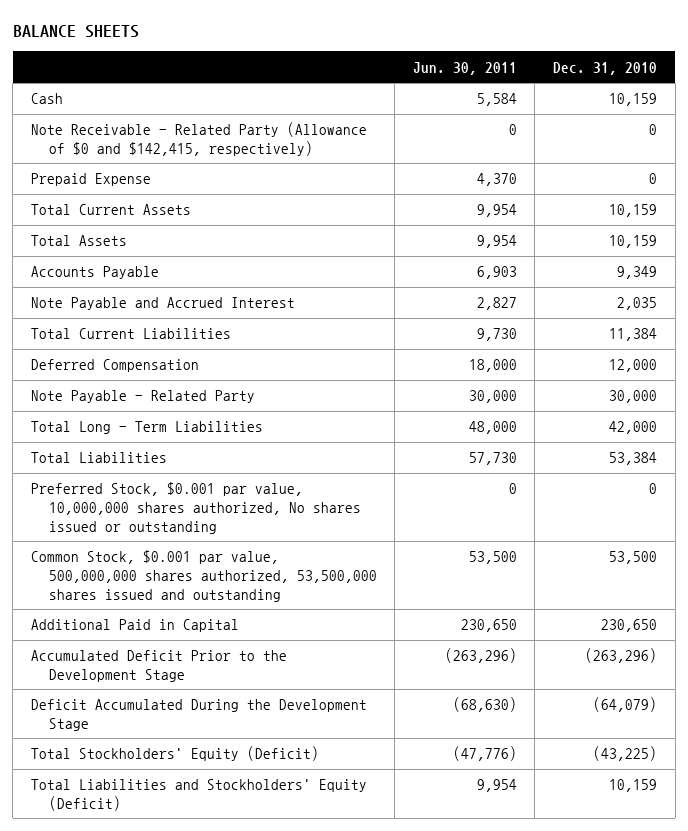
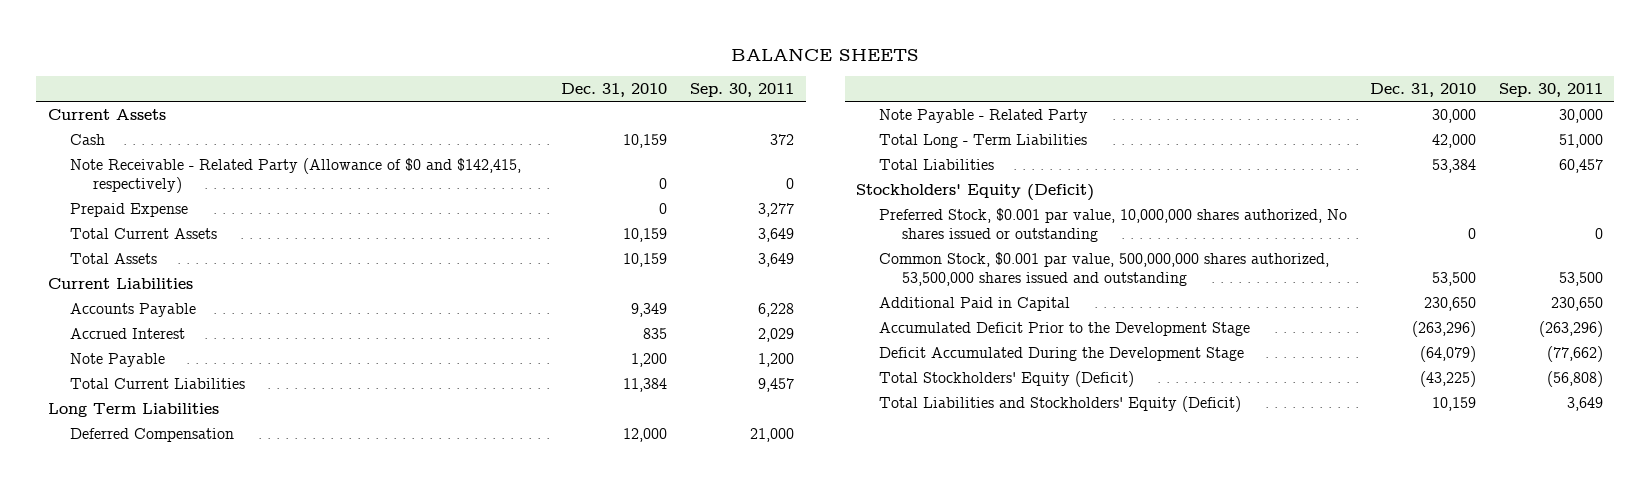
[412,61,517,75] Jun. 30, 2011 -> none
none -> [690,83,795,98] Sep. 30, 2011
none -> [47,109,166,121] Current Assets
none -> [47,278,193,290] Current Liabilities
none -> [70,328,186,340] Accrued Interest
[30,297,295,311] Note Payable and Accrued Interest -> [70,353,166,368] Note Payable
[616,297,657,311] 2,035 -> [631,353,668,368] 1,200
none -> [47,403,219,418] Long Term Liabilities
none -> [856,184,1095,202] Stockholders' Equity (Deficit)

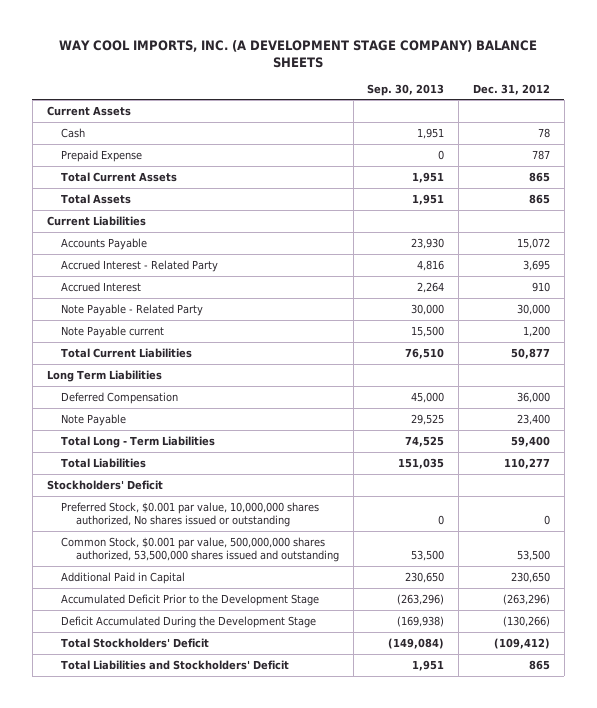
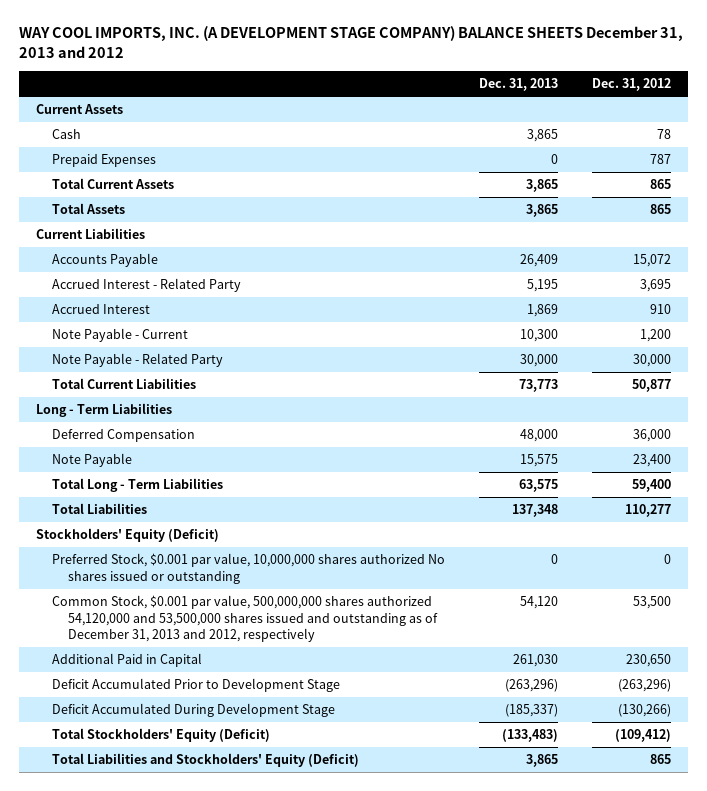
[59,39,538,68] WAY COOL IMPORTS, INC. (A DEVELOPMENT STAGE COMPANY) BALANCE SHEETS -> [18,26,683,59] WAY COOL IMPORTS, INC. (A DEVELOPMENT STAGE COMPANY) BALANCE SHEETS December 31, 2013 and 2012
[367,83,445,96] Sep. 30, 2013 -> none
none -> [479,78,559,92] Dec. 31, 2013
[61,149,143,162] Prepaid Expense -> [51,154,156,168] Prepaid Expenses
none -> [51,328,188,343] Note Payable - Current
[61,325,165,338] Note Payable current -> none
[46,369,162,382] Long Term Liabilities -> [35,403,172,418] Long - Term Liabilities
[46,479,163,490] Stockholders' Deficit -> [35,528,219,543] Stockholders' Equity (Deficit)
[61,501,320,528] Preferred Stock, $0.001 par value, 10,000,000 shares authorized, No shares issued or outstanding -> [51,553,445,584] Preferred Stock, $0.001 par value, 10,000,000 shares authorized No shares issued or outstanding
[61,536,339,563] Common Stock, $0.001 par value, 500,000,000 shares authorized, 53,500,000 shares issued and outstanding -> [51,595,439,642] Common Stock, $0.001 par value, 500,000,000 shares authorized 54,120,000 and 53,500,000 shares issued and outstanding as of December 31, 2013 and 2012, respectively
[61,593,320,606] Accumulated Deficit Prior to the Development Stage -> [51,678,340,693] Deficit Accumulated Prior to Development Stage
[61,615,317,628] Deficit Accumulated During the Development Stage -> [51,703,335,718] Deficit Accumulated During Development Stage
[61,637,210,648] Total Stockholders' Deficit -> [51,728,270,743] Total Stockholders' Equity (Deficit)
[61,659,290,670] Total Liabilities and Stockholders' Deficit -> [51,753,359,768] Total Liabilities and Stockholders' Equity (Deficit)

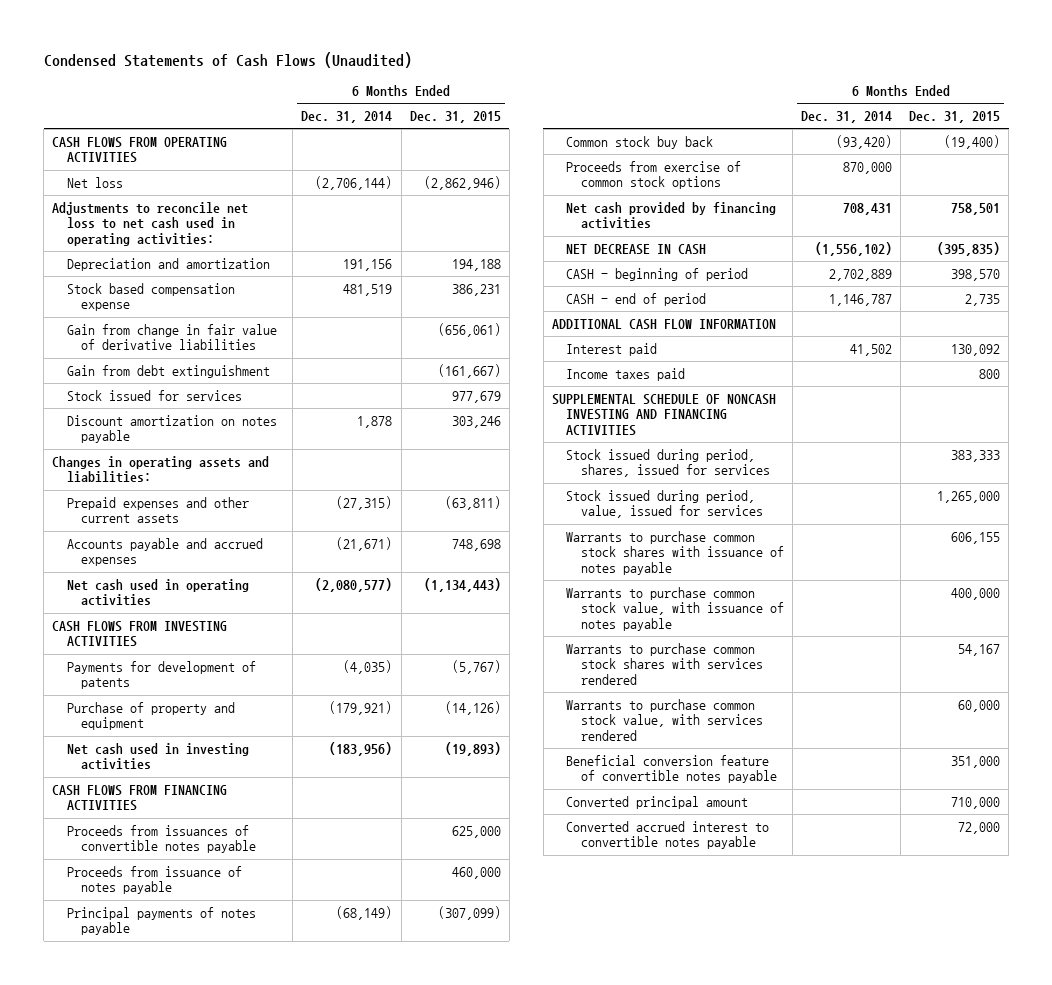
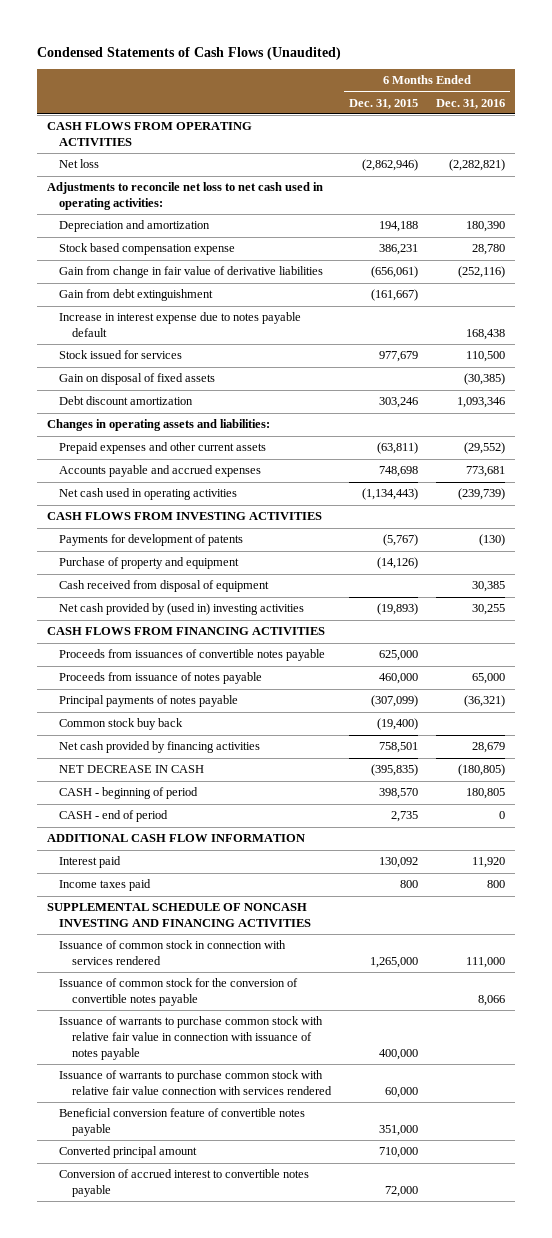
[301,111,393,124] Dec. 31, 2014 -> none
none -> [436,98,506,109] Dec. 31, 2016
none -> [59,312,302,337] Increase in interest expense due to notes payable default
none -> [59,373,216,386] Gain on disposal of fixed assets
[66,414,277,444] Discount amortization on notes payable -> [59,396,194,406] Debt discount amortization
none -> [59,580,270,593] Cash received from disposal of equipment
[66,742,249,771] Net cash used in investing activities -> [59,603,305,616] Net cash provided by (used in) investing activities
[566,160,742,190] Proceeds from exercise of common stock options -> none
[566,448,770,478] Stock issued during period, shares, issued for services -> none
[566,530,784,576] Warrants to purchase common stock shares with issuance of notes payable -> none
[566,642,763,686] Warrants to purchase common stock shares with services rendered -> none
[566,489,763,519] Stock issued during period, value, issued for services -> [59,940,287,965] Issuance of common stock in connection with services rendered
none -> [59,978,299,1006] Issuance of common stock for the conversion of convertible notes payable
[566,586,784,632] Warrants to purchase common stock value, with issuance of notes payable -> [59,1016,324,1060] Issuance of warrants to purchase common stock with relative fair value in connection with issuance of notes payable
[566,698,763,742] Warrants to purchase common stock value, with services rendered -> [59,1070,332,1095] Issuance of warrants to purchase common stock with relative fair value connection with services rendered
[566,820,770,850] Converted accrued interest to convertible notes payable -> [59,1169,310,1197] Conversion of accrued interest to convertible notes payable

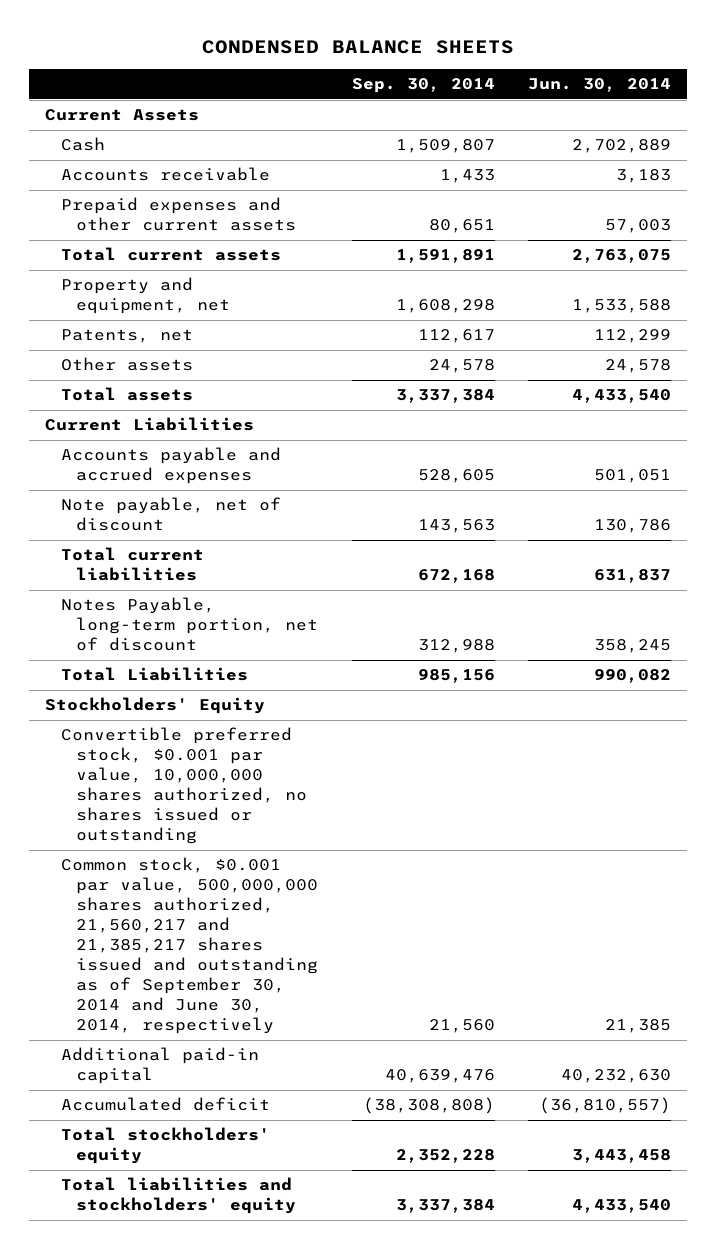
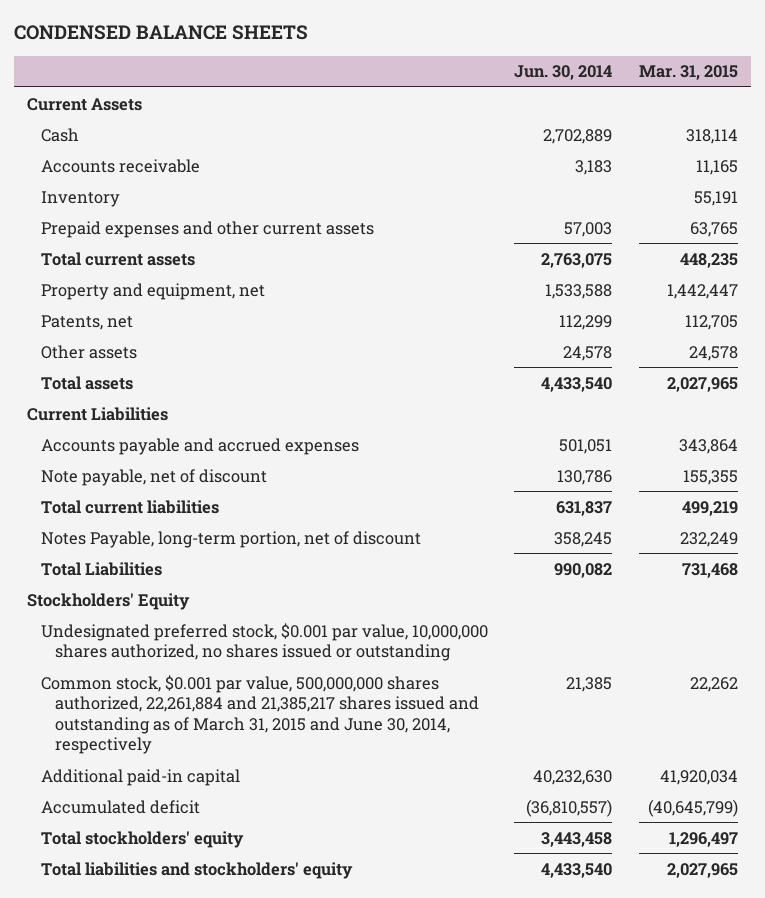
[351,78,495,94] Sep. 30, 2014 -> none
none -> [639,65,739,81] Mar. 31, 2015
none -> [40,190,120,207] Inventory
[60,727,308,845] Convertible preferred stock, $0.001 par value, 10,000,000 shares authorized, no shares issued or outstanding -> [40,622,488,662] Undesignated preferred stock, $0.001 par value, 10,000,000 shares authorized, no shares issued or outstanding
[60,857,319,1035] Common stock, $0.001 par value, 500,000,000 shares authorized, 21,560,217 and 21,385,217 shares issued and outstanding as of September 30, 2014 and June 30, 2014, respectively -> [40,674,479,755] Common stock, $0.001 par value, 500,000,000 shares authorized, 22,261,884 and 21,385,217 shares issued and outstanding as of March 31, 2015 and June 30, 2014, respectively

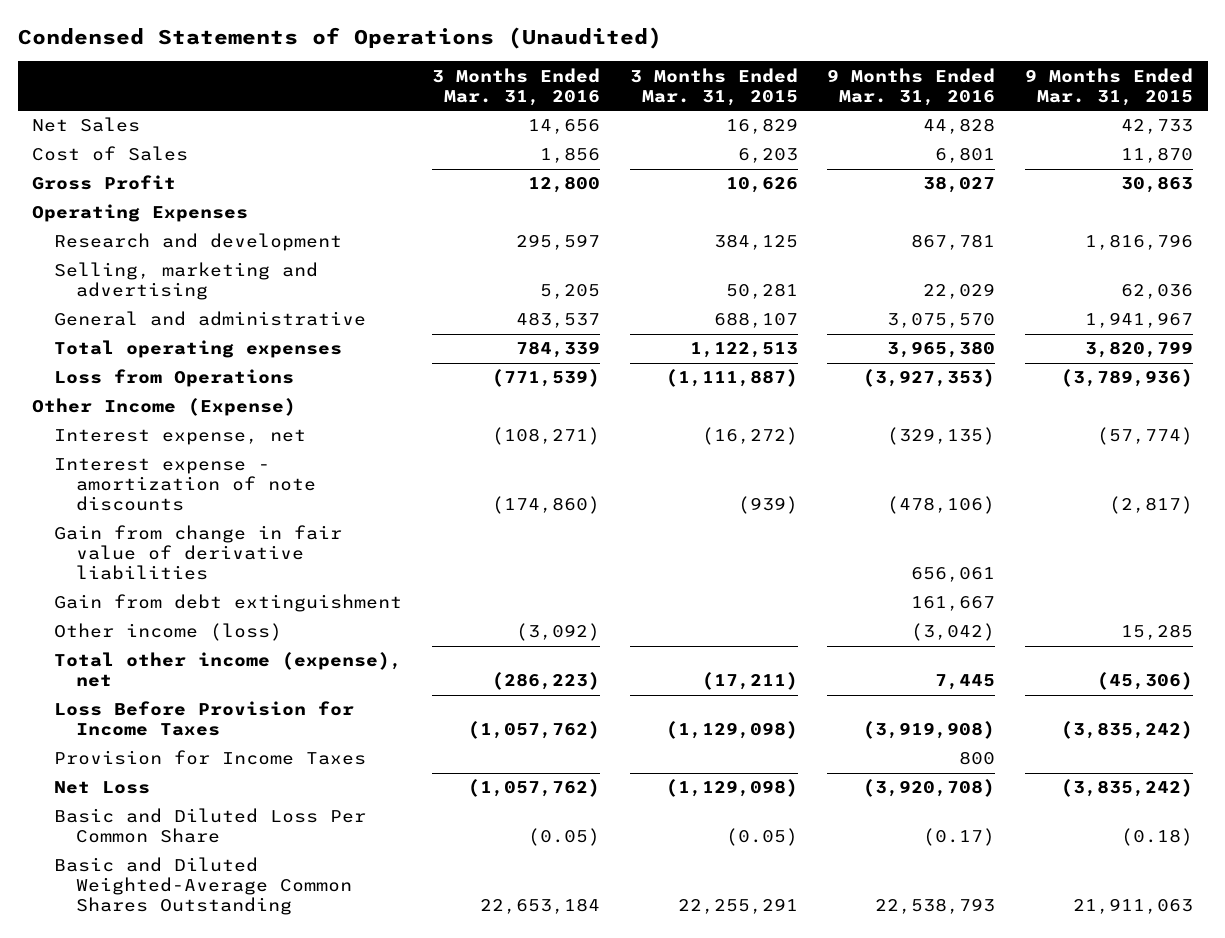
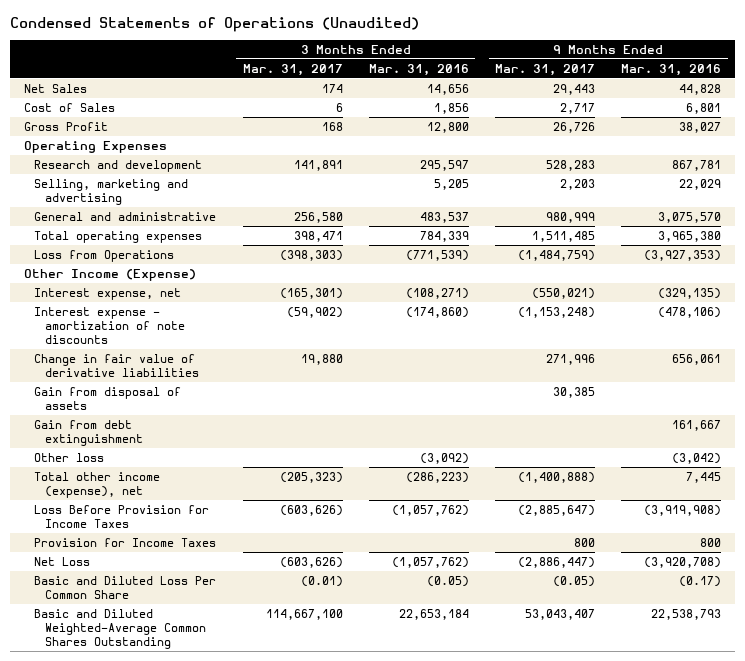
[629,67,798,106] 3 Months Ended Mar. 31, 2015 -> none
[1024,67,1193,106] 9 Months Ended Mar. 31, 2015 -> none
none -> [242,63,343,76] Mar. 31, 2017
none -> [495,63,596,76] Mar. 31, 2017
[54,525,343,581] Gain from change in fair value of derivative liabilities -> [34,353,200,377] Change in fair value of derivative liabilities
none -> [34,386,182,410] Gain from disposal of assets
[54,623,283,642] Other income (loss) -> [34,452,105,462] Other loss

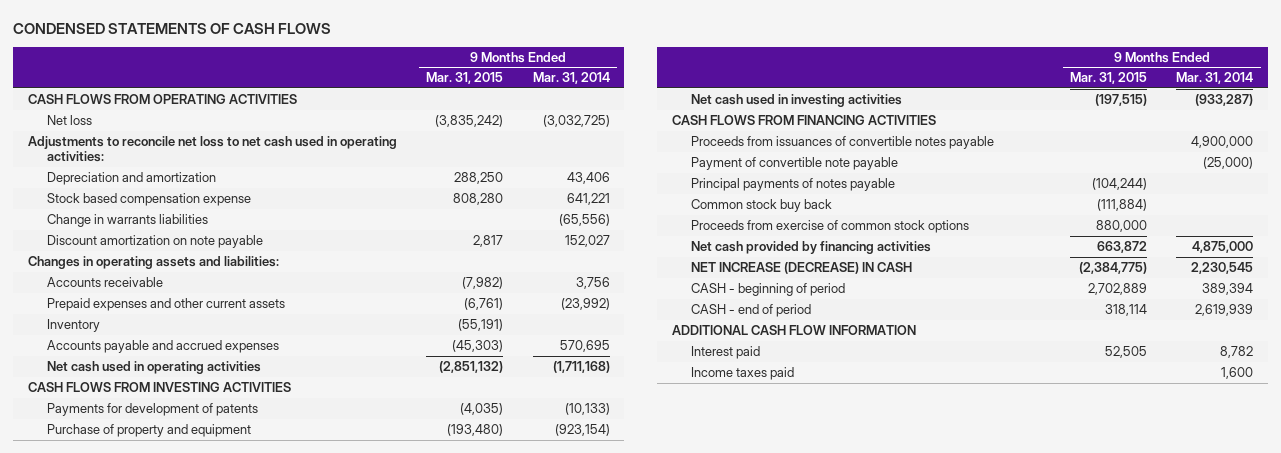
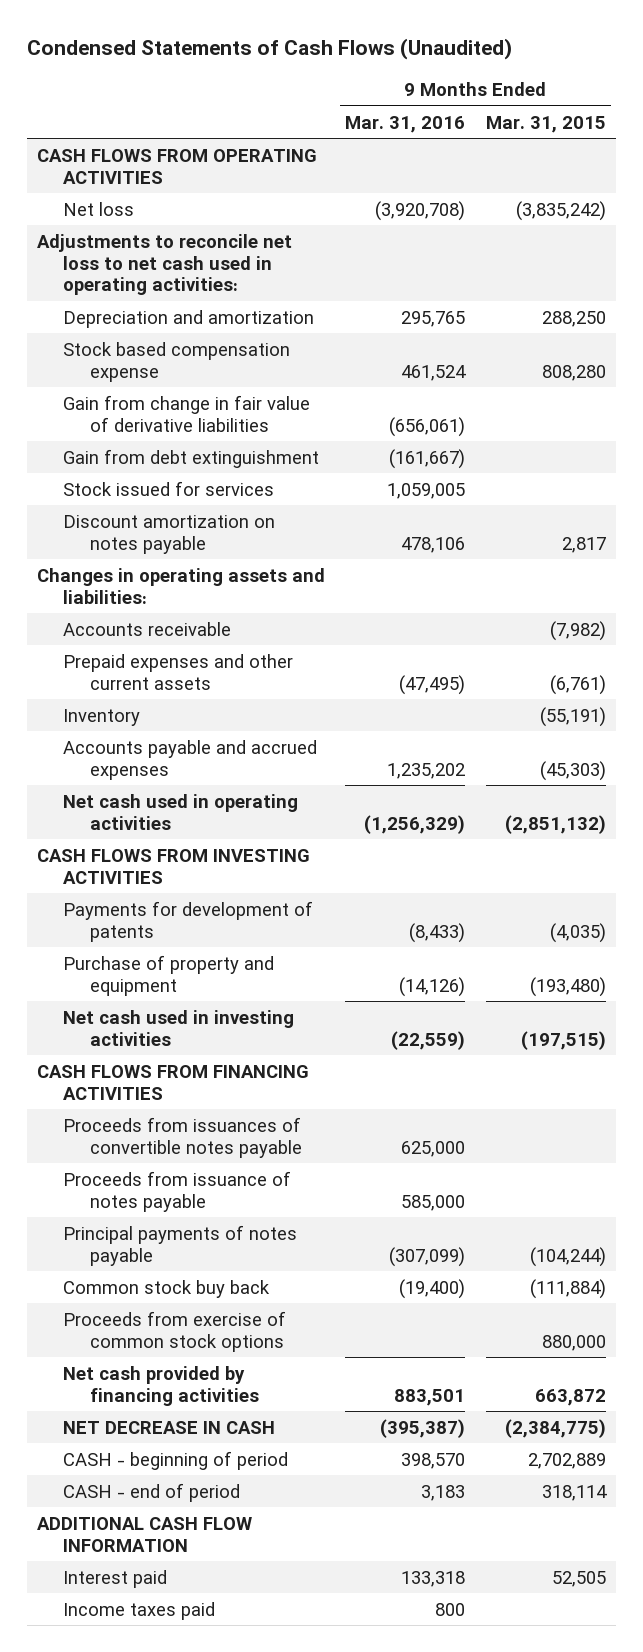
[13,22,332,34] CONDENSED STATEMENTS OF CASH FLOWS -> [26,38,512,61] Condensed Statements of Cash Flows (Unaudited)
[532,72,610,85] Mar. 31, 2014 -> none
none -> [345,115,466,133] Mar. 31, 2016
[47,214,209,228] Change in warrants liabilities -> none
none -> [63,394,311,432] Gain from change in fair value of derivative liabilities
none -> [63,448,320,468] Gain from debt extinguishment
none -> [63,480,275,496] Stock issued for services
[47,235,264,249] Discount amortization on note payable -> [63,514,276,554] Discount amortization on notes payable
[691,157,899,171] Payment of convertible note payable -> none
none -> [63,1170,292,1212] Proceeds from issuance of notes payable
[691,262,913,275] NET INCREASE (DECREASE) IN CASH -> [63,1420,276,1434] NET DECREASE IN CASH

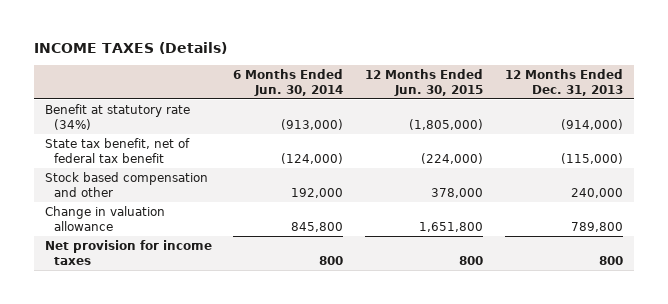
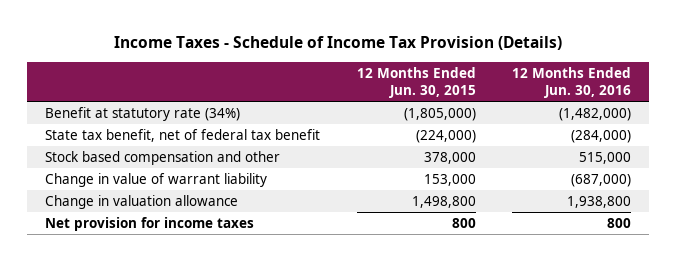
[33,41,227,54] INCOME TAXES (Details) -> [114,36,563,51] Income Taxes - Schedule of Income Tax Provision (Details)
[233,68,344,96] 6 Months Ended Jun. 30, 2014 -> none
[505,68,624,96] 12 Months Ended Dec. 31, 2013 -> none
none -> [511,66,631,99] 12 Months Ended Jun. 30, 2016
none -> [45,172,268,187] Change in value of warrant liability
[419,222,484,233] 1,651,800 -> [411,195,476,208] 1,498,800

